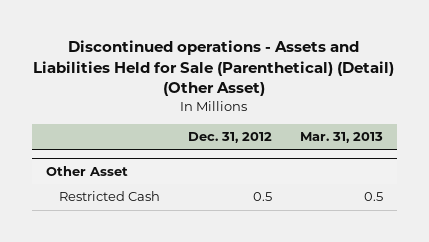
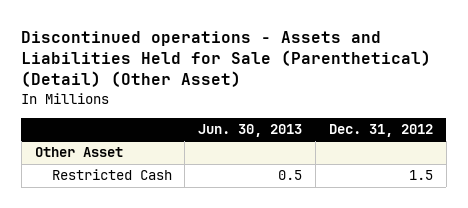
[299,132,383,144] Mar. 31, 2013 -> none
none -> [198,124,303,138] Jun. 30, 2013
[252,192,272,202] 0.5 -> [408,170,433,181] 1.5

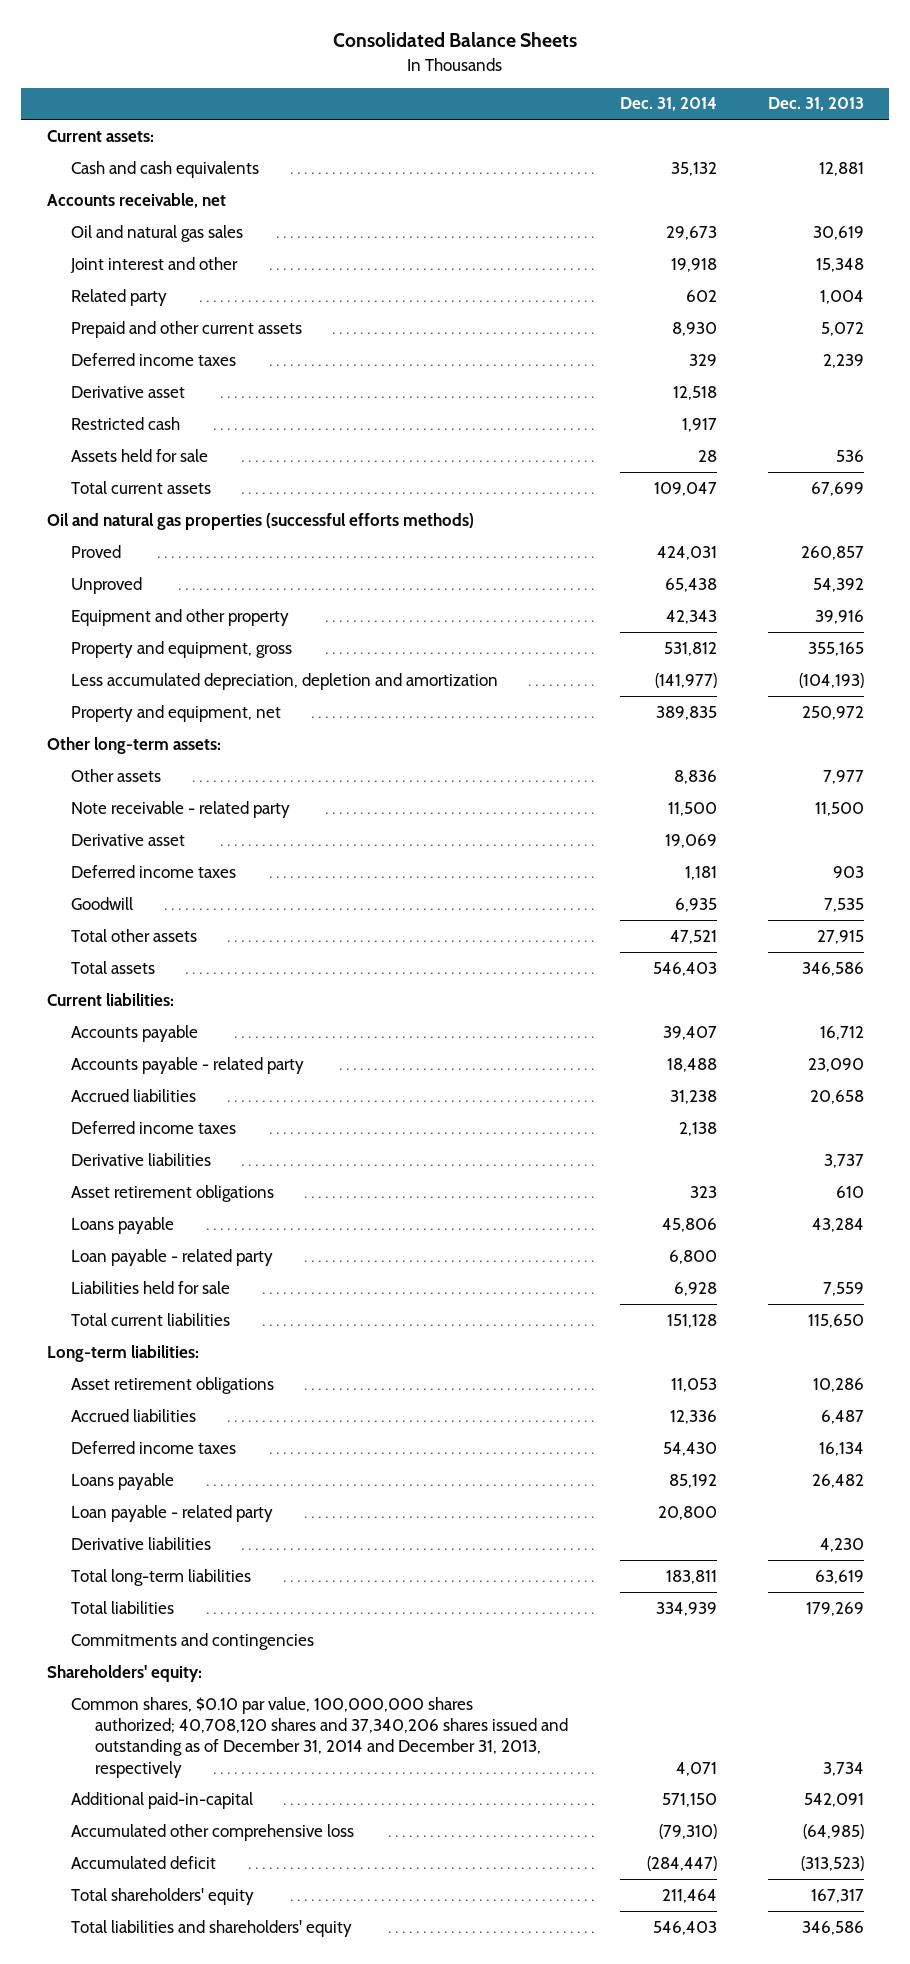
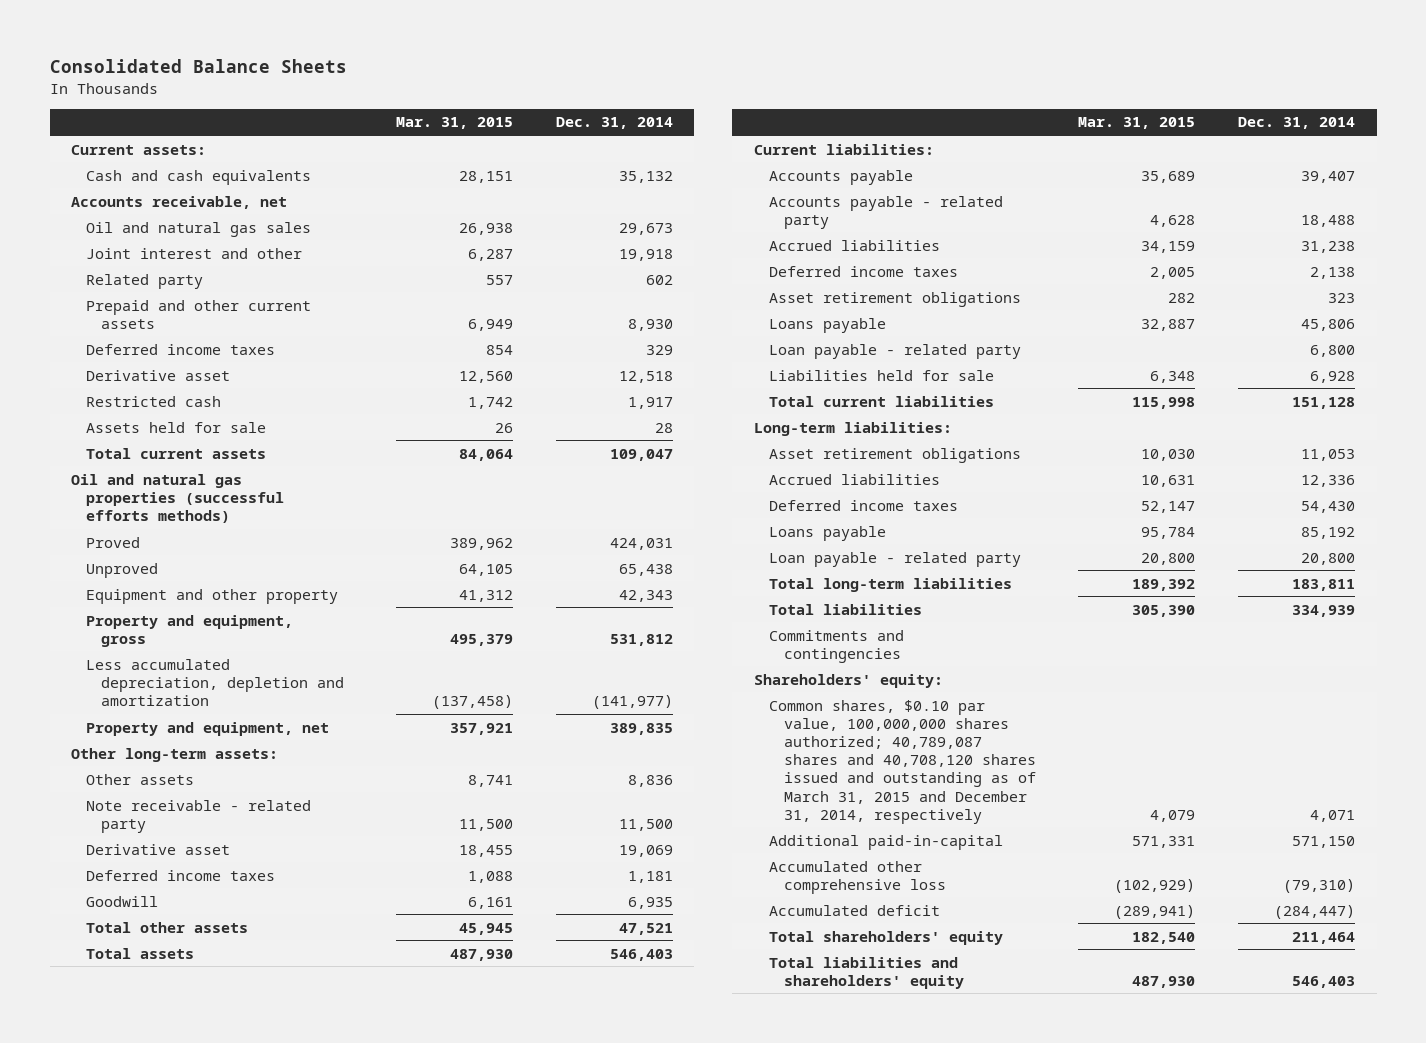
[767,97,864,112] Dec. 31, 2013 -> none
none -> [395,117,513,130] Mar. 31, 2015
[71,1152,212,1166] Derivative liabilities -> none
[71,1536,212,1550] Derivative liabilities -> none
[71,1696,569,1778] Common shares, $0.10 par value, 100,000,000 shares authorized; 40,708,120 shares and 37,340,206 shares issued and outstanding as of December 31, 2014 and December 31, 2013, respectively -> [768,699,1036,824] Common shares, $0.10 par value, 100,000,000 shares authorized; 40,789,087 shares and 40,708,120 shares issued and outstanding as of March 31, 2015 and December 31, 2014, respectively

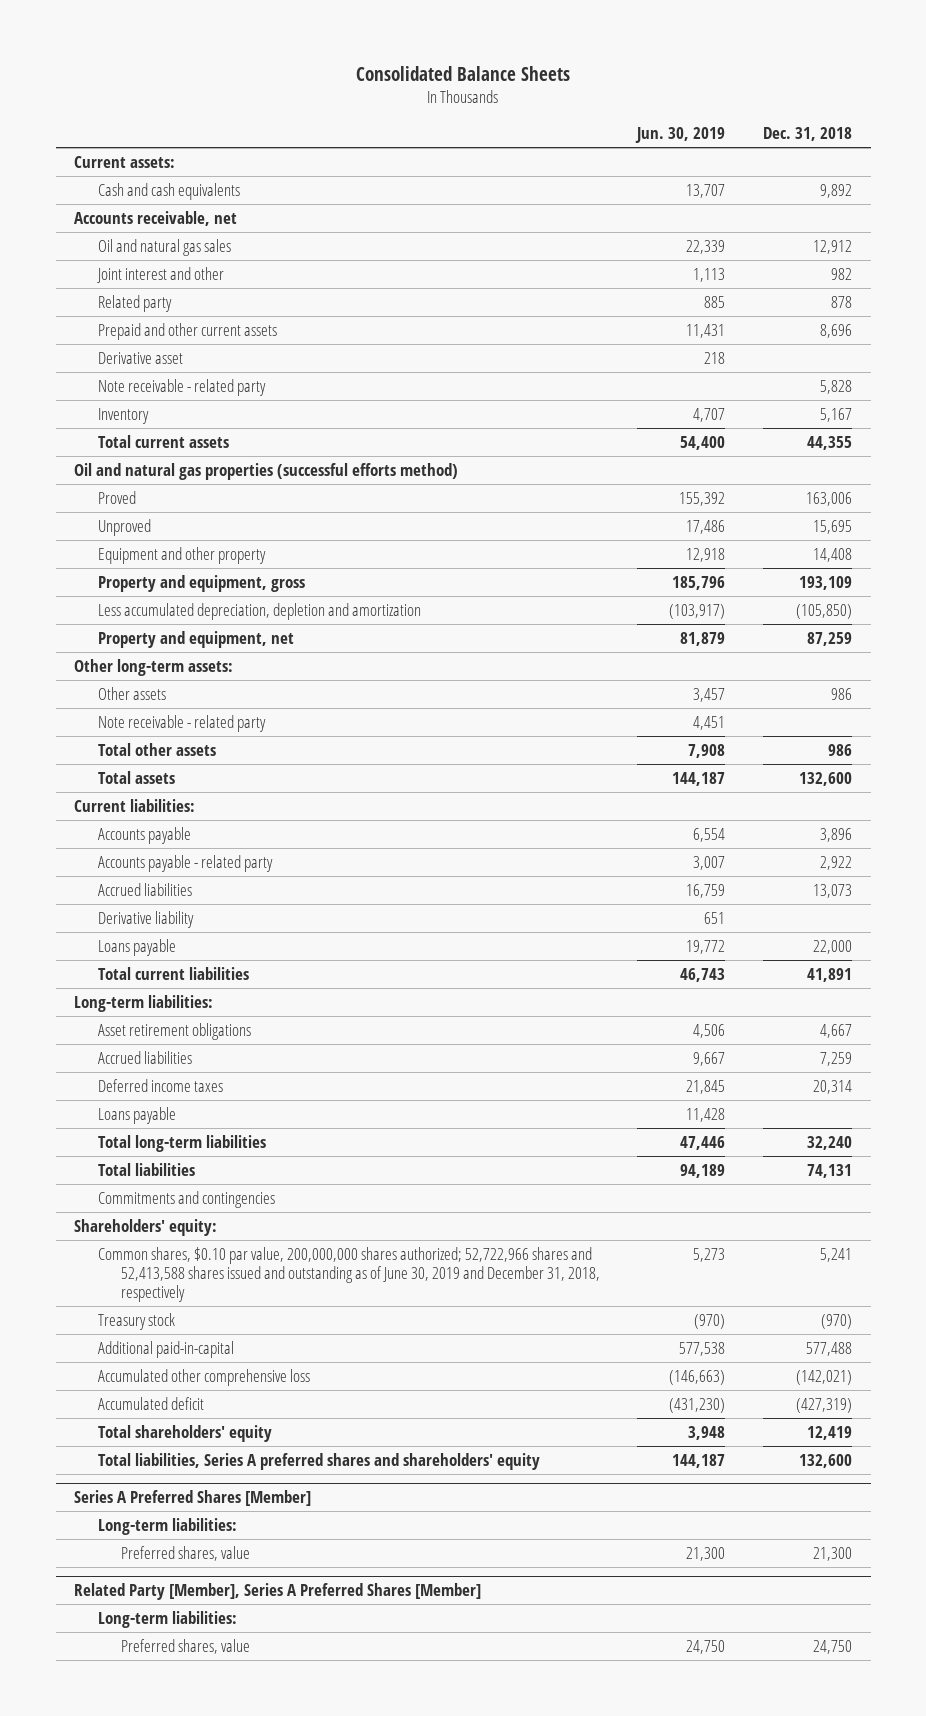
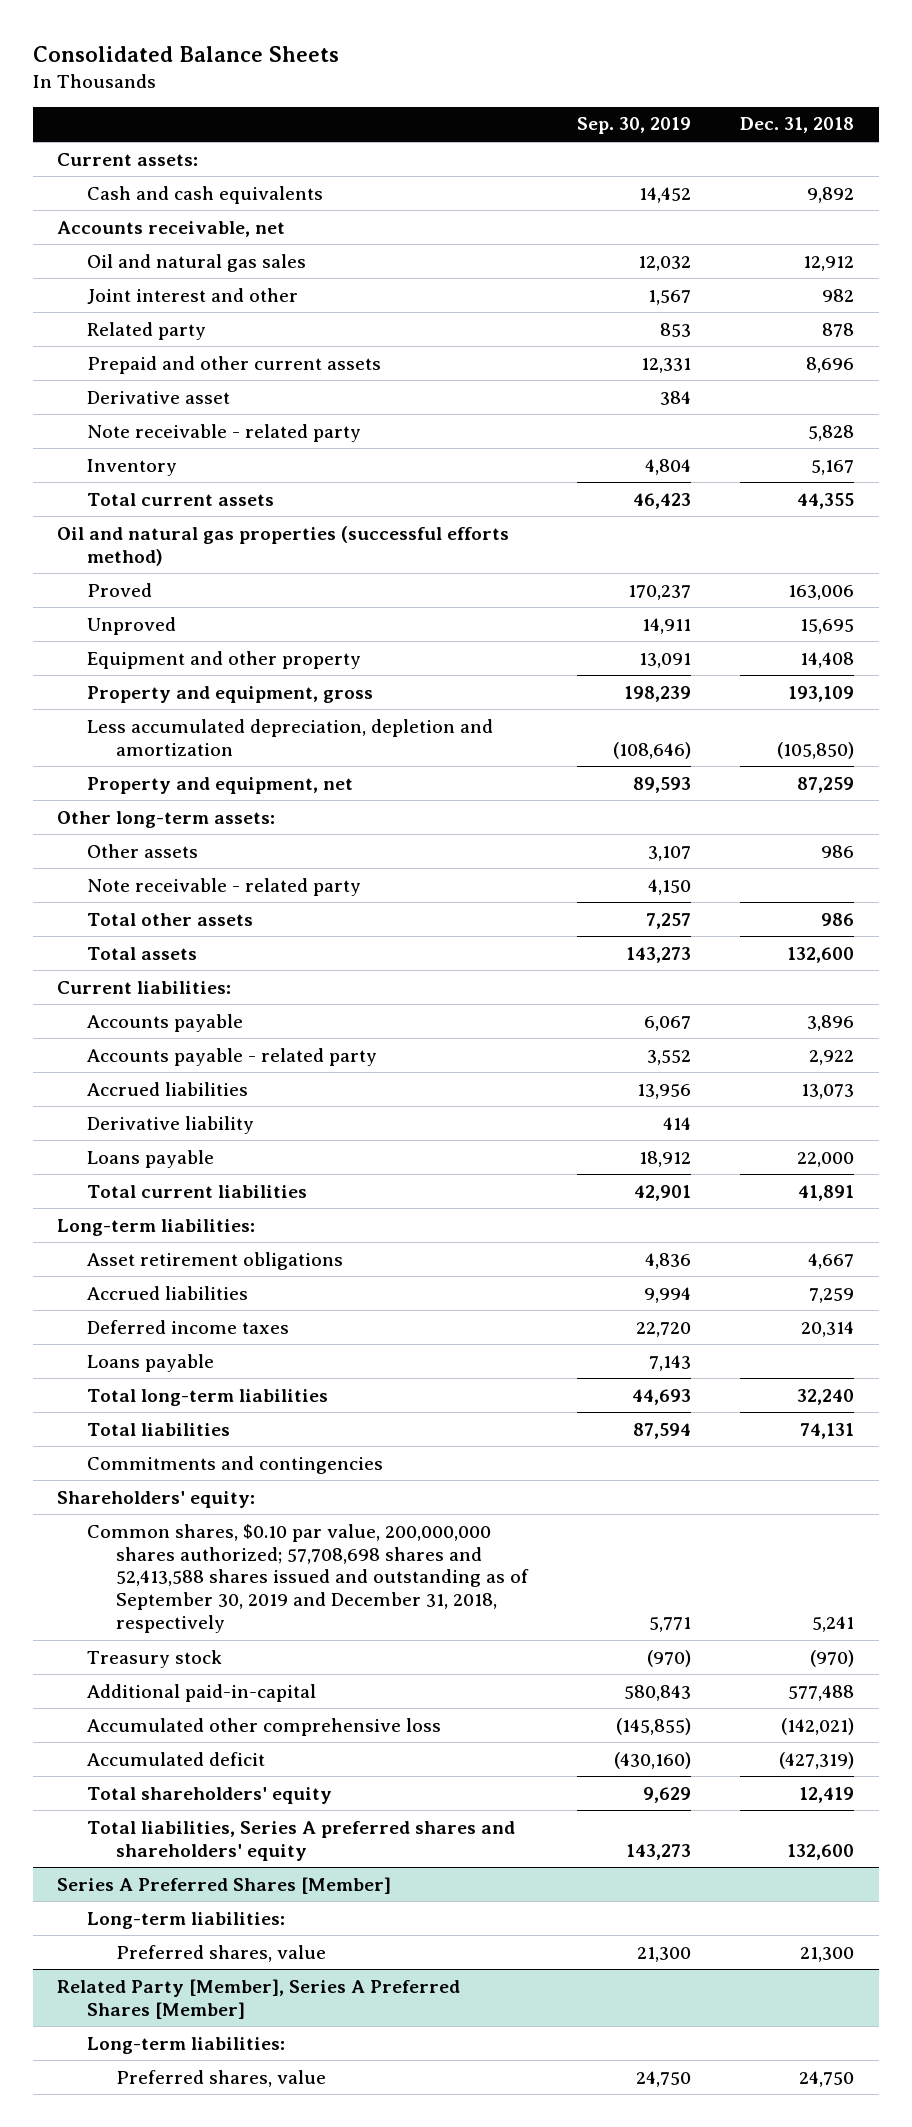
[635,127,726,144] Jun. 30, 2019 -> none
none -> [577,117,692,135] Sep. 30, 2019
[97,1246,600,1302] Common shares, $0.10 par value, 200,000,000 shares authorized; 52,722,966 shares and 52,413,588 shares issued and outstanding as of June 30, 2019 and December 31, 2018, respectively -> [86,1523,529,1634] Common shares, $0.10 par value, 200,000,000 shares authorized; 57,708,698 shares and 52,413,588 shares issued and outstanding as of September 30, 2019 and December 31, 2018, respectively

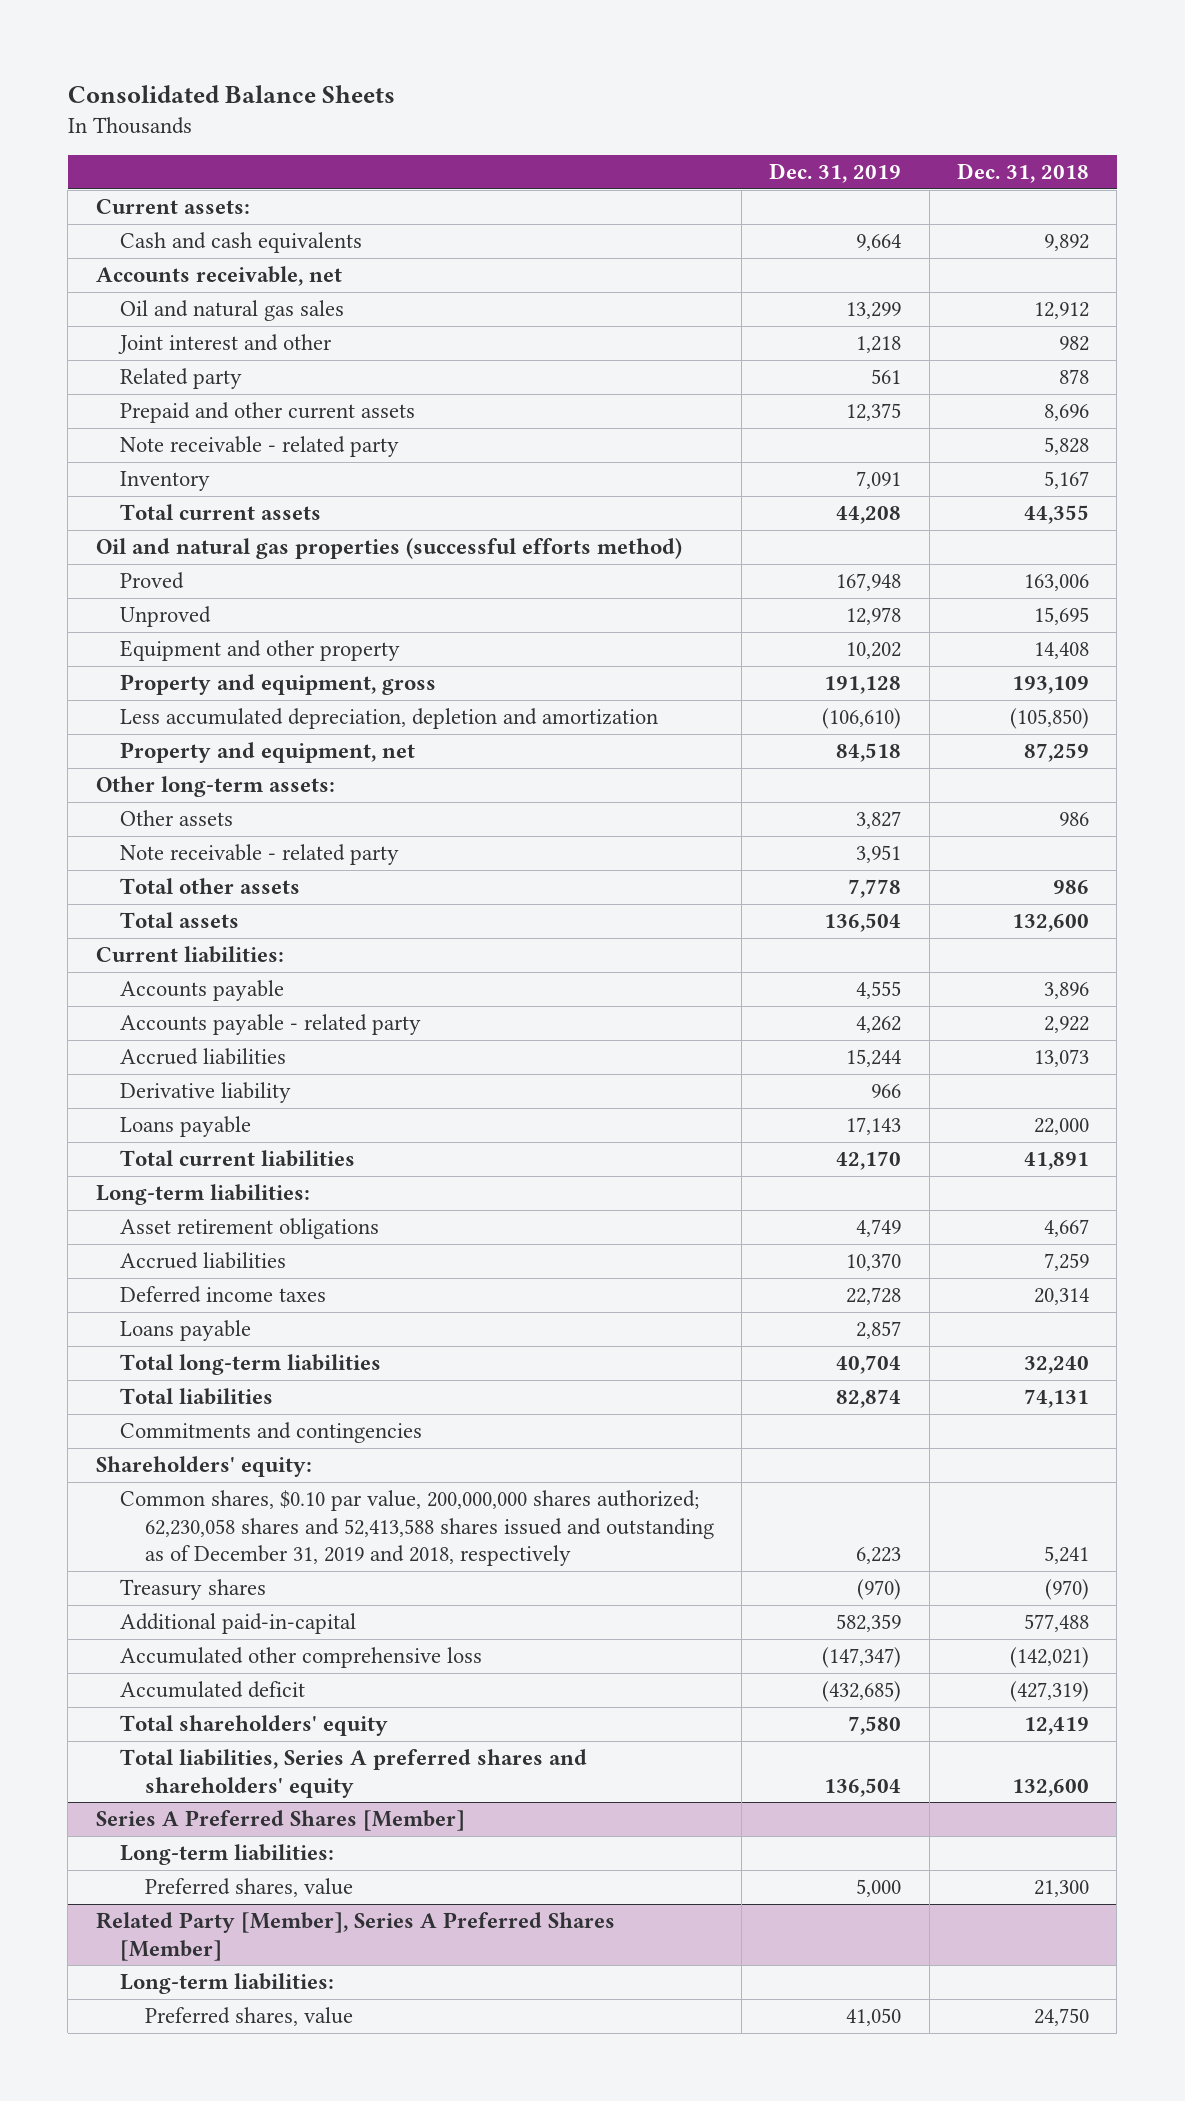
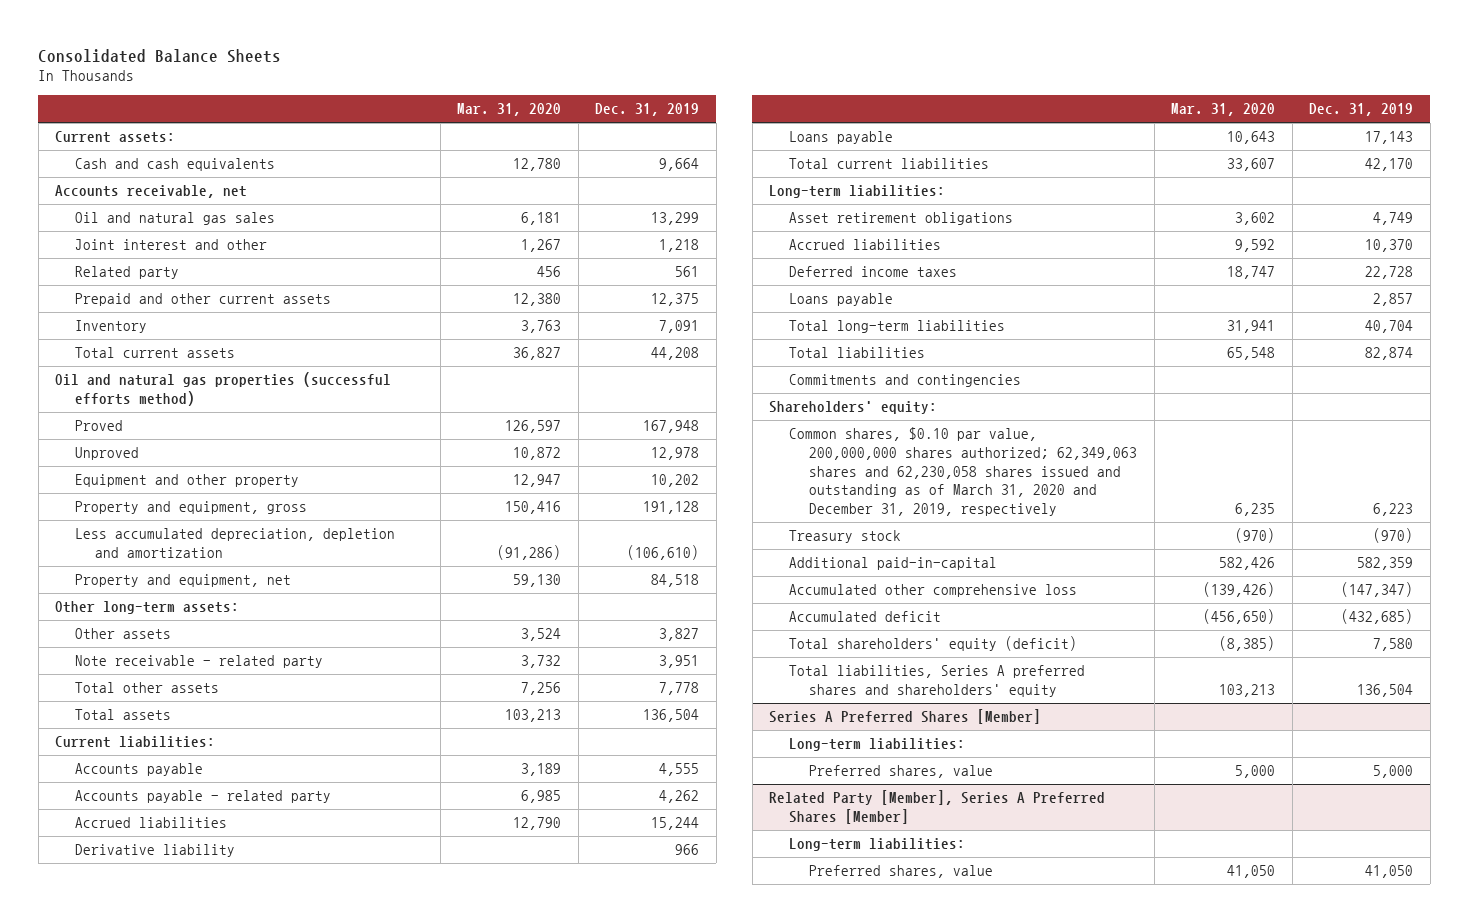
[956,163,1089,184] Dec. 31, 2018 -> none
none -> [457,103,562,117] Mar. 31, 2020
[120,436,400,458] Note receivable - related party -> none
[120,1490,714,1566] Common shares, $0.10 par value, 200,000,000 shares authorized; 62,230,058 shares and 52,413,588 shares issued and outstanding as of December 31, 2019 and 2018, respectively -> [789,427,1138,517] Common shares, $0.10 par value, 200,000,000 shares authorized; 62,349,063 shares and 62,230,058 shares issued and outstanding as of March 31, 2020 and December 31, 2019, respectively
[120,1579,267,1601] Treasury shares -> [789,530,902,544] Treasury stock
[120,1715,389,1737] Total shareholders' equity -> [789,636,1078,652] Total shareholders' equity (deficit)

